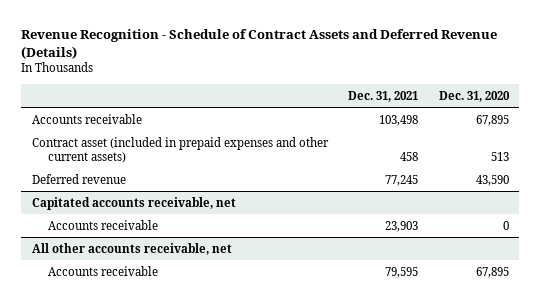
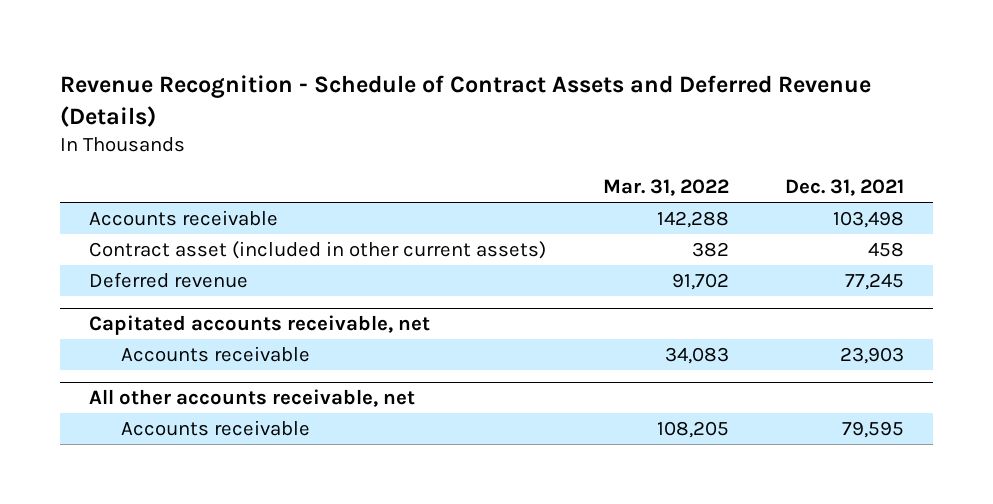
[438,90,510,102] Dec. 31, 2020 -> none
none -> [602,179,729,197] Mar. 31, 2022
[31,136,329,164] Contract asset (included in prepaid expenses and other current assets) -> [88,240,546,259] Contract asset (included in other current assets)

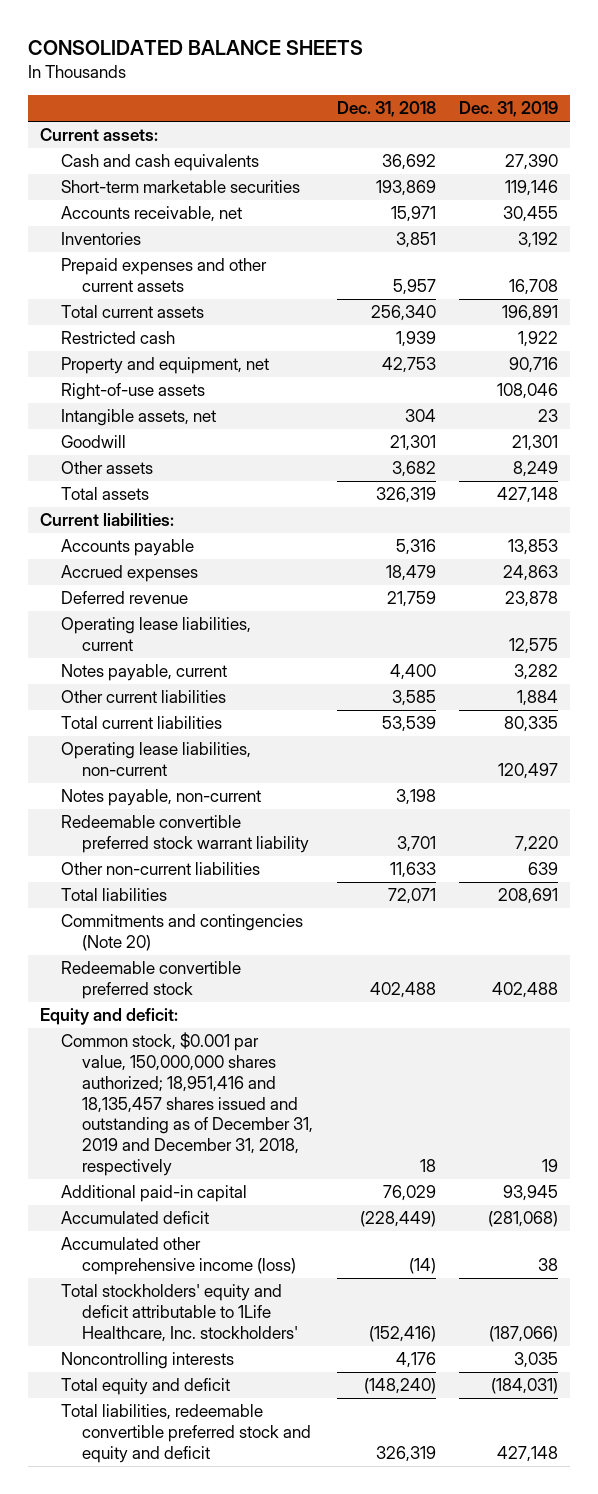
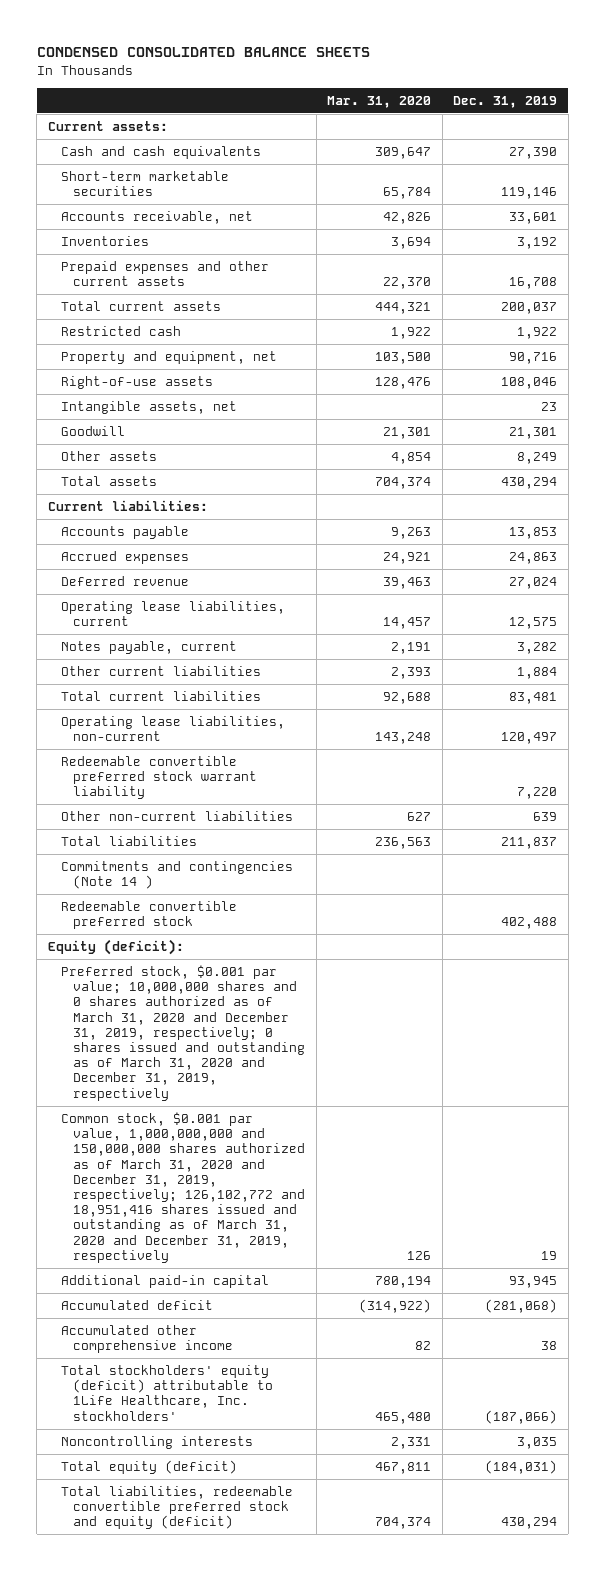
[27,39,363,55] CONSOLIDATED BALANCE SHEETS -> [36,47,370,58] CONDENSED CONSOLIDATED BALANCE SHEETS
[336,101,436,118] Dec. 31, 2018 -> none
none -> [327,95,432,108] Mar. 31, 2020
[503,206,559,223] 30,455 -> [509,212,558,225] 33,601
[502,305,559,322] 196,891 -> [501,302,558,315] 200,037
[497,487,559,504] 427,148 -> [501,477,558,490] 430,294
[505,591,559,608] 23,878 -> [509,577,558,590] 27,024
[504,716,559,733] 80,335 -> [509,692,558,705] 83,481
[60,789,261,807] Notes payable, non-current -> none
[498,888,559,905] 208,691 -> [501,837,558,850] 211,837
[60,914,303,952] Commitments and contingencies (Note 20) -> [60,861,293,890] Commitments and contingencies (Note 14 )
[39,1008,178,1026] Equity and deficit: -> [47,939,184,956] Equity (deficit):
none -> [60,965,306,1101] Preferred stock, $0.001 par value; 10,000,000 shares and 0 shares authorized as of March 31, 2020 and December 31, 2019, respectively; 0 shares issued and outstanding as of March 31, 2020 and December 31, 2019, respectively
[60,1032,313,1176] Common stock, $0.001 par value, 150,000,000 shares authorized; 18,951,416 and 18,135,457 shares issued and outstanding as of December 31, 2019 and December 31, 2018, respectively -> [60,1112,306,1263] Common stock, $0.001 par value, 1,000,000,000 and 150,000,000 shares authorized as of March 31, 2020 and December 31, 2019, respectively; 126,102,772 and 18,951,416 shares issued and outstanding as of March 31, 2020 and December 31, 2019, respectively
[60,1237,296,1276] Accumulated other comprehensive income (loss) -> [60,1325,234,1354] Accumulated other comprehensive income
[60,1284,298,1342] Total stockholders' equity and deficit attributable to 1Life Healthcare, Inc. stockholders' -> [60,1365,274,1421] Total stockholders' equity (deficit) attributable to 1Life Healthcare, Inc. stockholders'
[60,1378,230,1396] Total equity and deficit -> [60,1460,237,1475] Total equity (deficit)
[60,1404,311,1463] Total liabilities, redeemable convertible preferred stock and equity and deficit -> [60,1486,293,1530] Total liabilities, redeemable convertible preferred stock and equity (deficit)
[497,1445,559,1462] 427,148 -> [501,1517,558,1530] 430,294

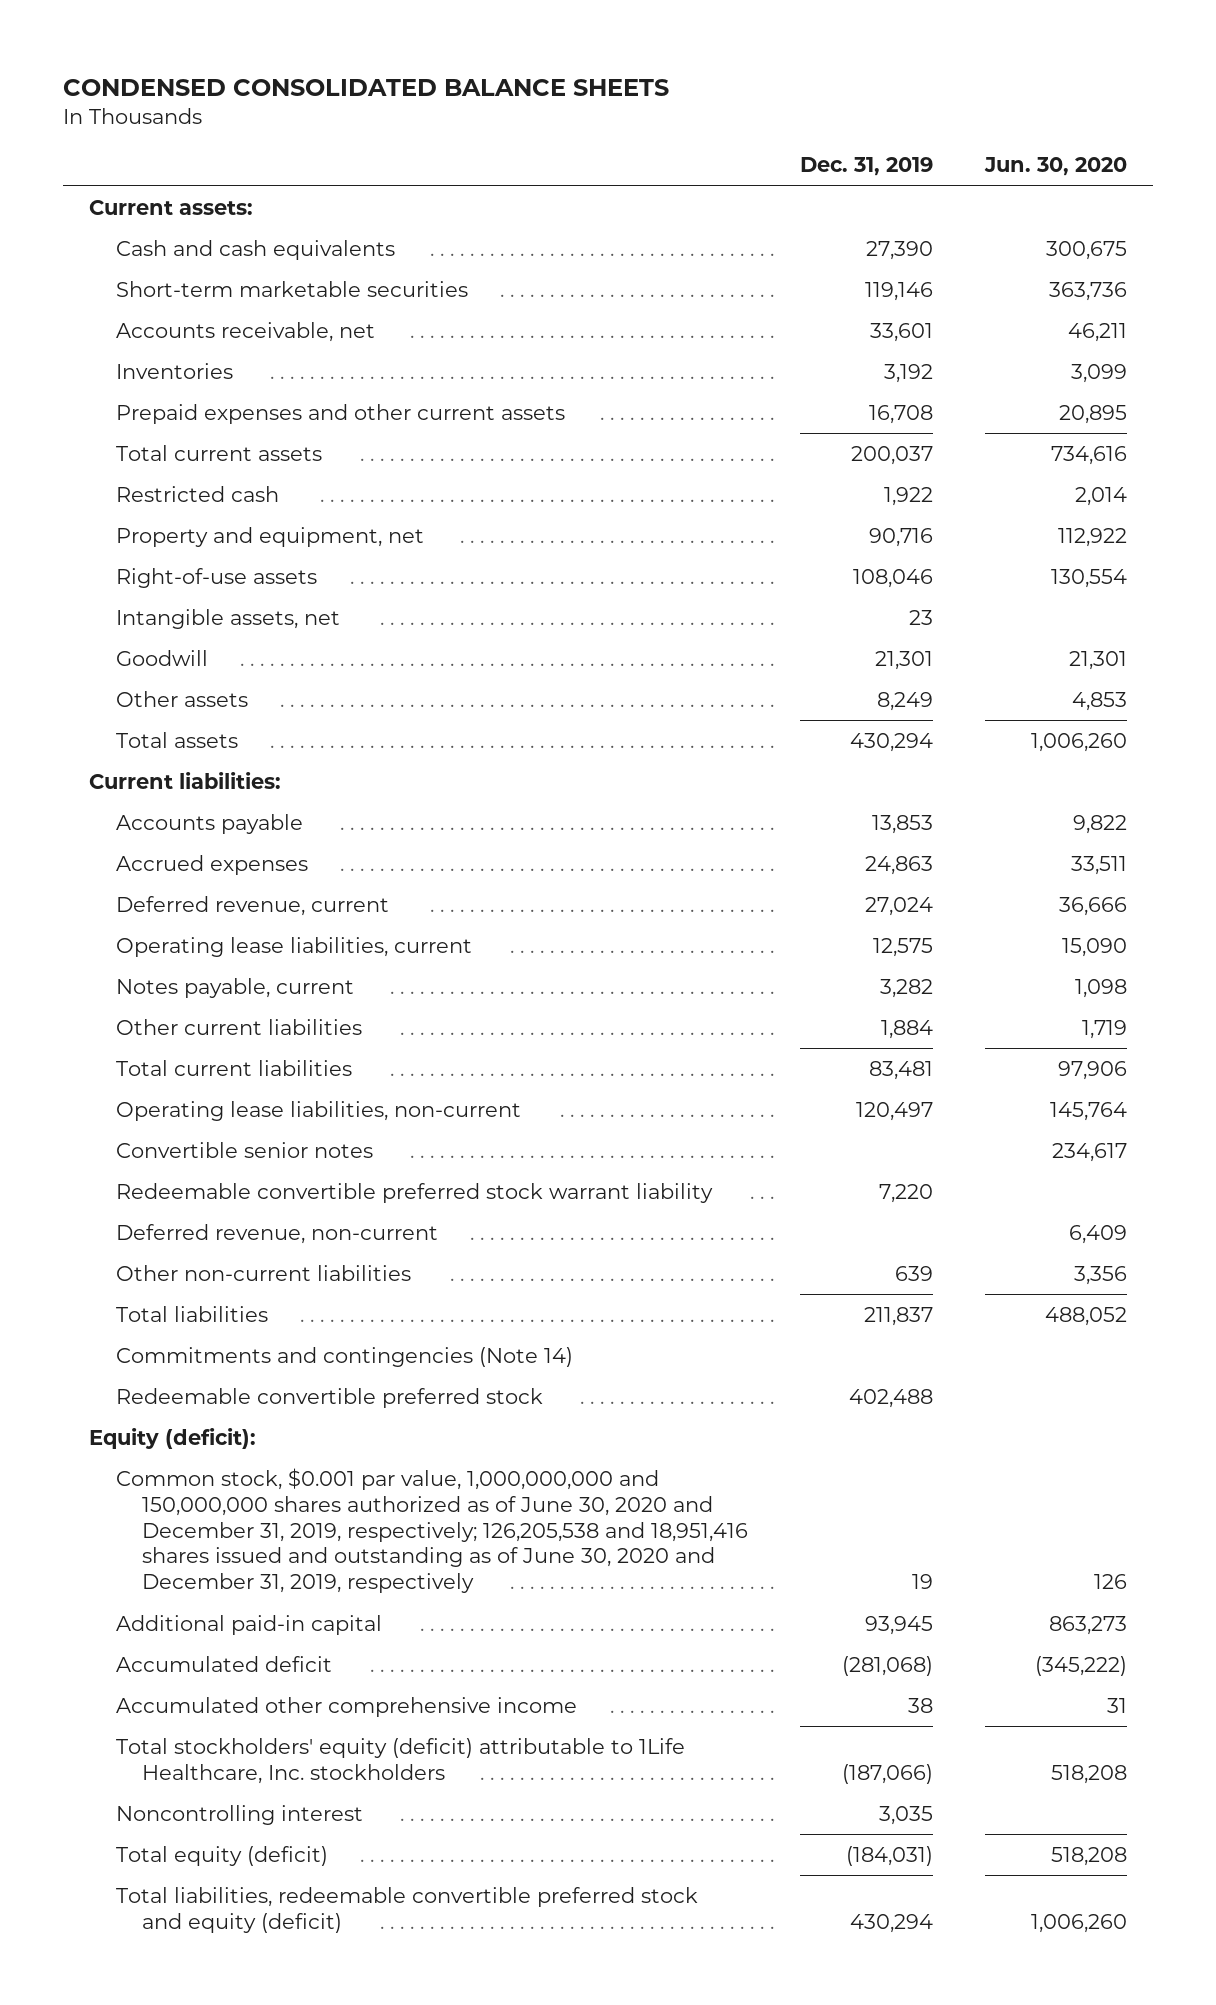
[327,95,432,108] Mar. 31, 2020 -> none
none -> [983,157,1127,177] Jun. 30, 2020
[60,576,189,587] Deferred revenue -> [115,895,389,916] Deferred revenue, current
none -> [115,1141,373,1158] Convertible senior notes
none -> [115,1223,438,1244] Deferred revenue, non-current
[60,861,293,890] Commitments and contingencies (Note 14 ) -> [115,1346,573,1367] Commitments and contingencies (Note 14)
[60,965,306,1101] Preferred stock, $0.001 par value; 10,000,000 shares and 0 shares authorized as of March 31, 2020 and December 31, 2019, respectively; 0 shares issued and outstanding as of March 31, 2020 and December 31, 2019, respectively -> none
[60,1112,306,1263] Common stock, $0.001 par value, 1,000,000,000 and 150,000,000 shares authorized as of March 31, 2020 and December 31, 2019, respectively; 126,102,772 and 18,951,416 shares issued and outstanding as of March 31, 2020 and December 31, 2019, respectively -> [115,1467,749,1594] Common stock, $0.001 par value, 1,000,000,000 and 150,000,000 shares authorized as of June 30, 2020 and December 31, 2019, respectively; 126,205,538 and 18,951,416 shares issued and outstanding as of June 30, 2020 and December 31, 2019, respectively
[60,1365,274,1421] Total stockholders' equity (deficit) attributable to 1Life Healthcare, Inc. stockholders' -> [115,1737,685,1784] Total stockholders' equity (deficit) attributable to 1Life Healthcare, Inc. stockholders
[60,1436,253,1450] Noncontrolling interests -> [115,1804,363,1825] Noncontrolling interest

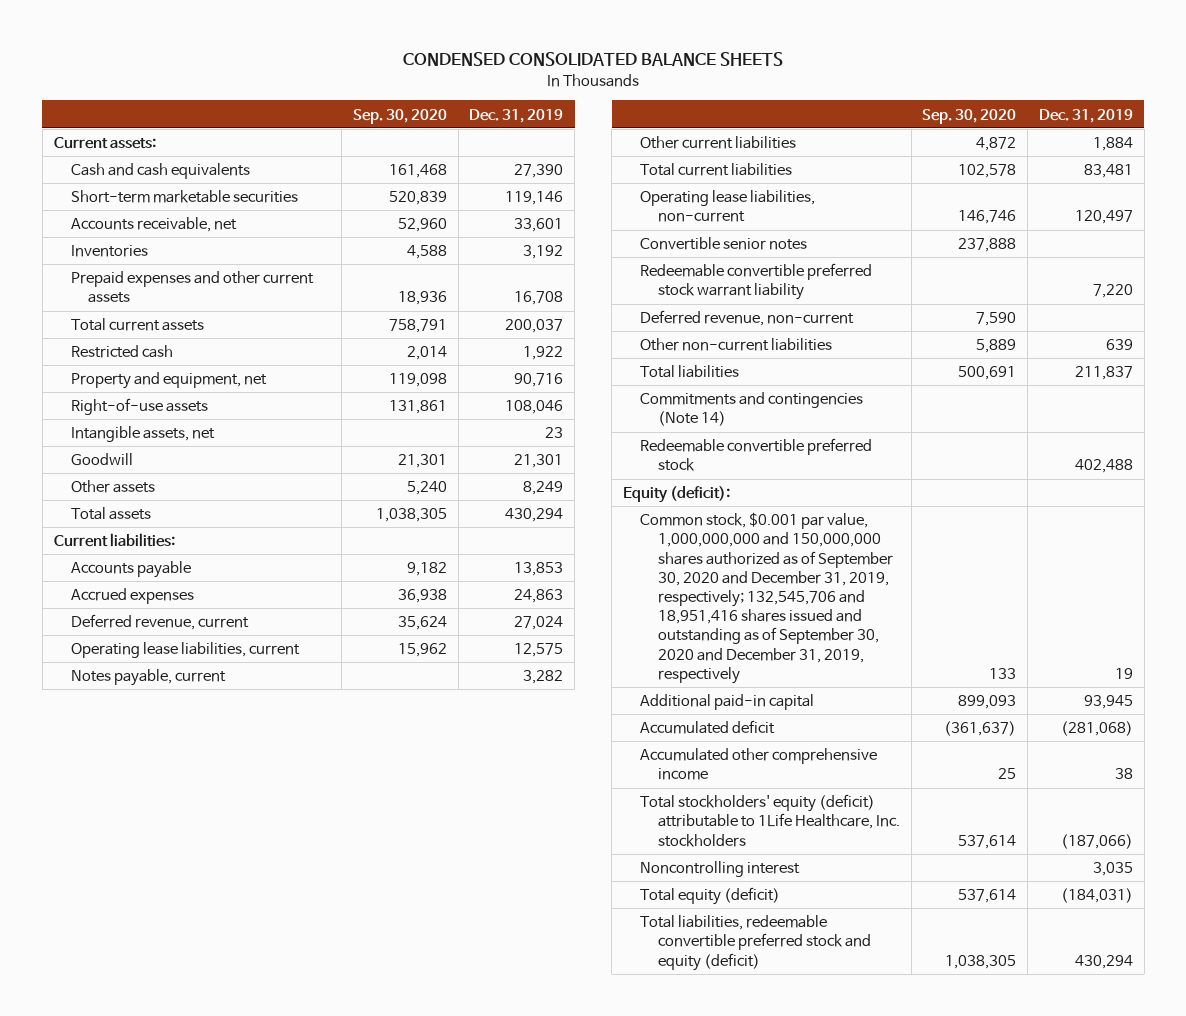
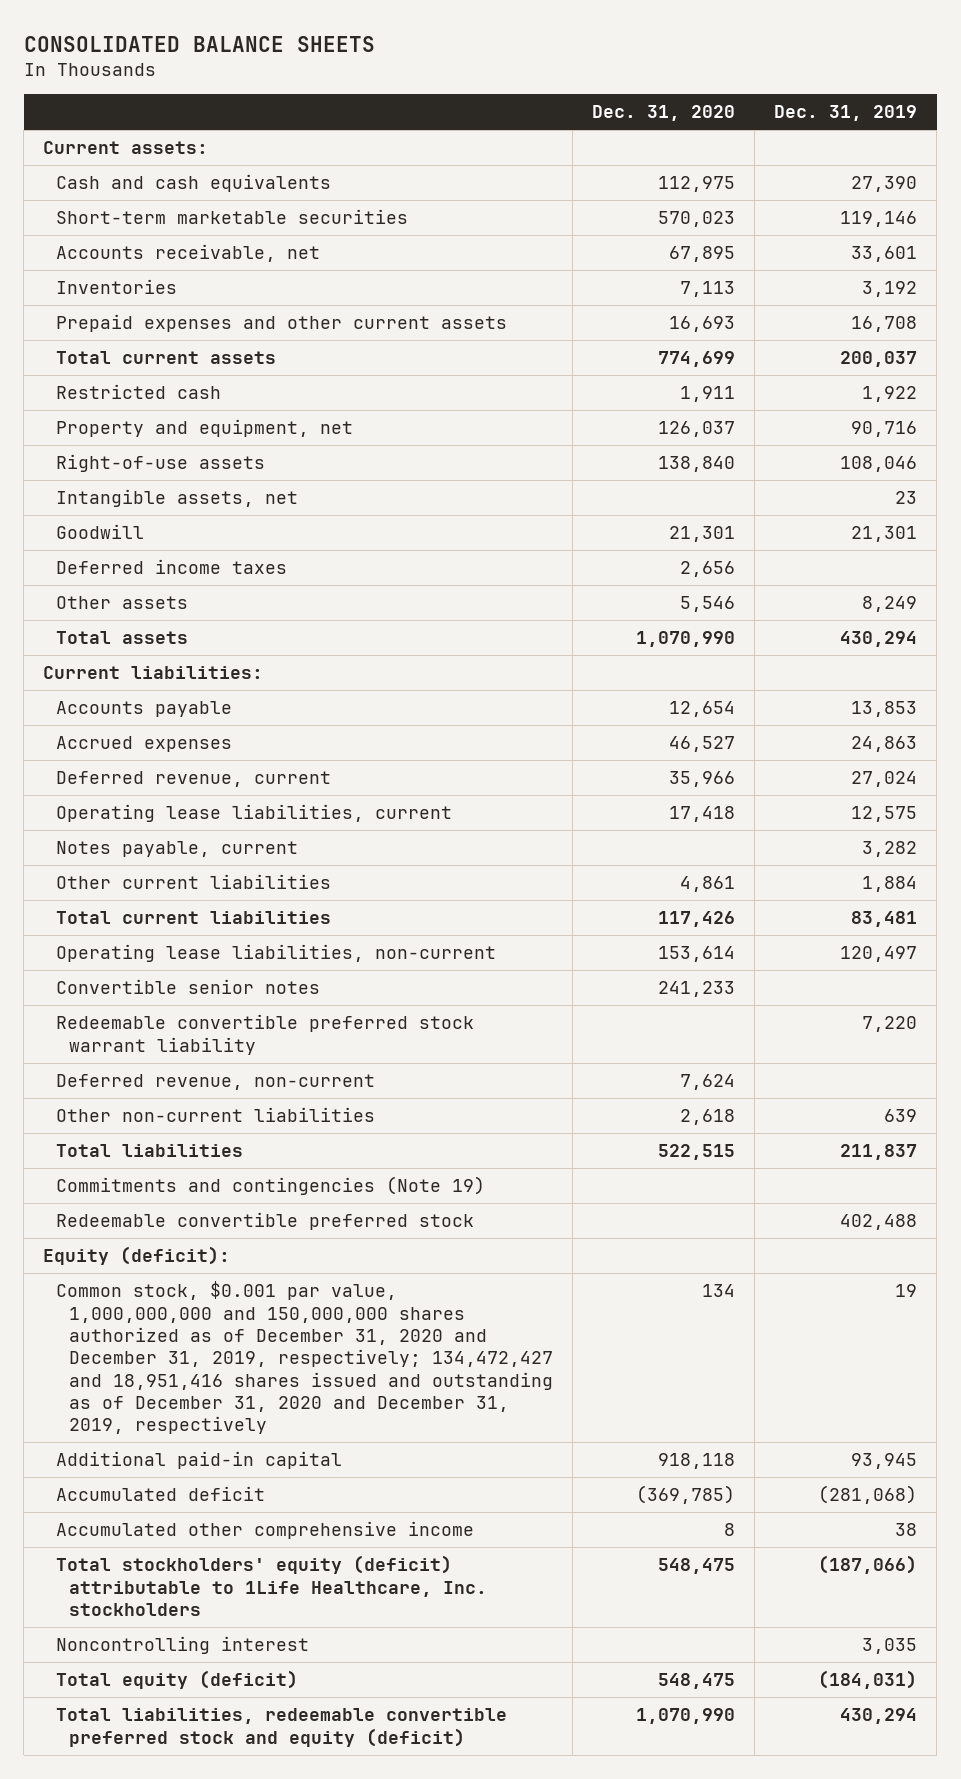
[403,52,784,67] CONDENSED CONSOLIDATED BALANCE SHEETS -> [23,35,375,52] CONSOLIDATED BALANCE SHEETS
[352,108,447,124] Sep. 30, 2020 -> none
none -> [592,105,736,122] Dec. 31, 2020
none -> [56,559,288,575] Deferred income taxes
[640,392,864,427] Commitments and contingencies (Note 14) -> [56,1176,486,1196] Commitments and contingencies (Note 19)
[640,512,893,684] Common stock, $0.001 par value, 1,000,000,000 and 150,000,000 shares authorized as of September 30, 2020 and December 31, 2019, respectively; 132,545,706 and 18,951,416 shares issued and outstanding as of September 30, 2020 and December 31, 2019, respectively -> [56,1281,553,1435] Common stock, $0.001 par value, 1,000,000,000 and 150,000,000 shares authorized as of December 31, 2020 and December 31, 2019, respectively; 134,472,427 and 18,951,416 shares issued and outstanding as of December 31, 2020 and December 31, 2019, respectively

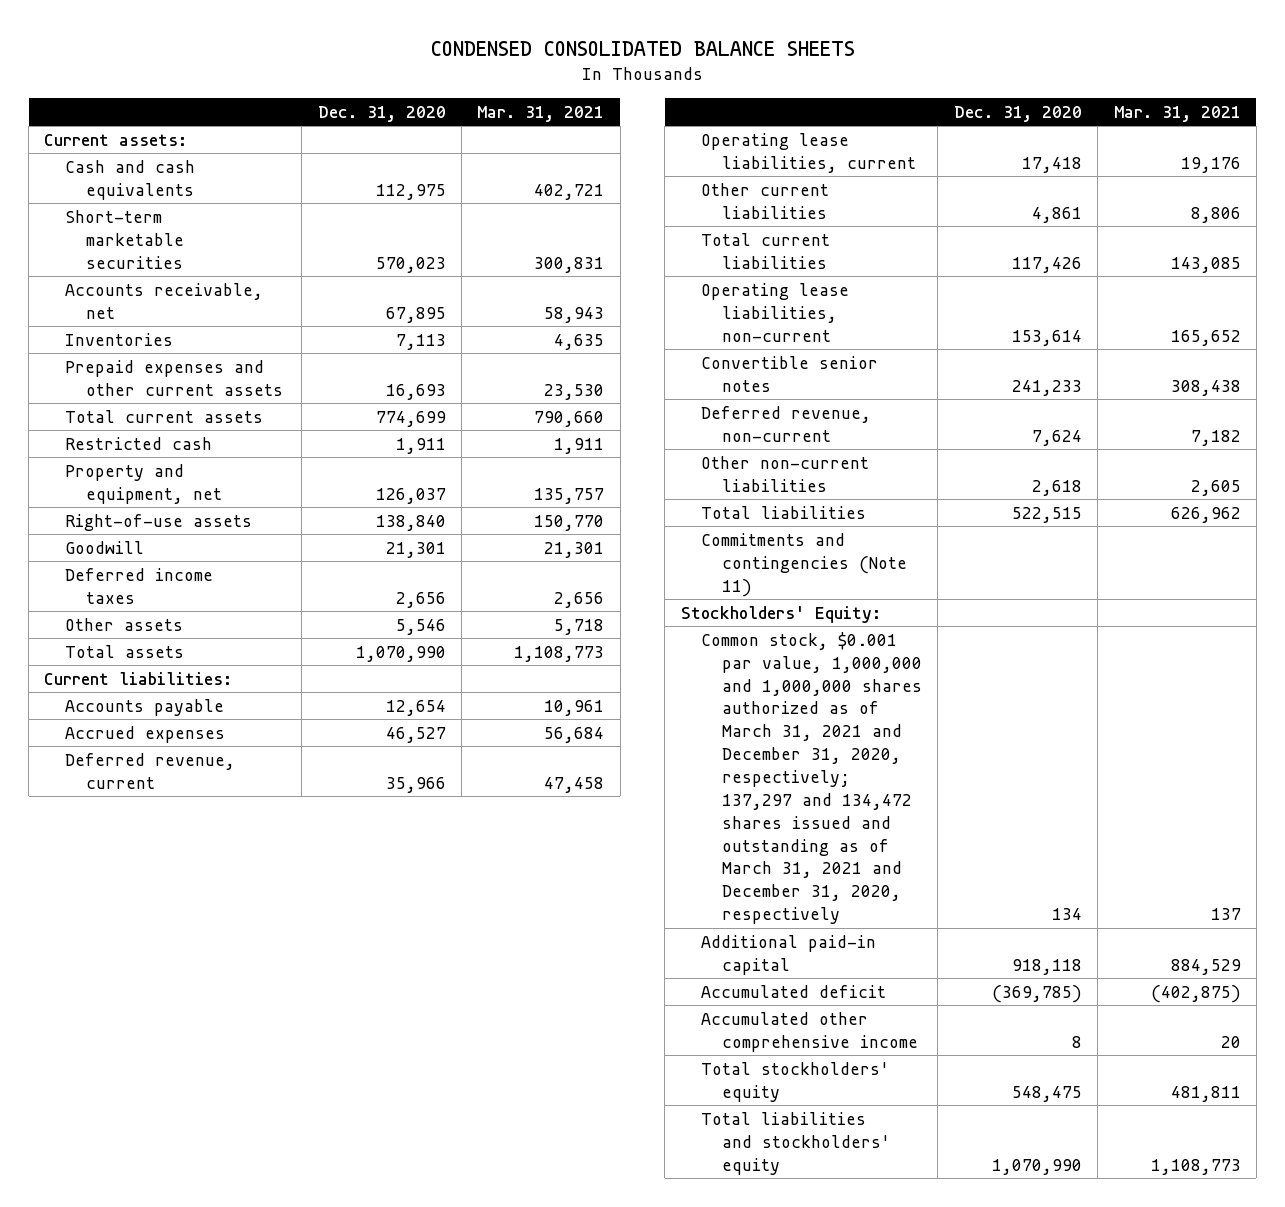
[23,35,375,52] CONSOLIDATED BALANCE SHEETS -> [430,41,855,57] CONDENSED CONSOLIDATED BALANCE SHEETS
[774,105,918,122] Dec. 31, 2019 -> none
none -> [477,105,605,122] Mar. 31, 2021
[56,489,299,508] Intangible assets, net -> none
[56,841,299,858] Notes payable, current -> none
[56,1014,475,1055] Redeemable convertible preferred stock warrant liability -> none
[56,1212,475,1231] Redeemable convertible preferred stock -> none
[56,1176,486,1196] Commitments and contingencies (Note 19) -> [701,532,908,597] Commitments and contingencies (Note 11)
[43,1246,231,1266] Equity (deficit): -> [680,605,881,623] Stockholders' Equity:
[56,1281,553,1435] Common stock, $0.001 par value, 1,000,000,000 and 150,000,000 shares authorized as of December 31, 2020 and December 31, 2019, respectively; 134,472,427 and 18,951,416 shares issued and outstanding as of December 31, 2020 and December 31, 2019, respectively -> [701,631,923,925] Common stock, $0.001 par value, 1,000,000 and 1,000,000 shares authorized as of March 31, 2021 and December 31, 2020, respectively; 137,297 and 134,472 shares issued and outstanding as of March 31, 2021 and December 31, 2020, respectively
[56,1555,487,1616] Total stockholders' equity (deficit) attributable to 1Life Healthcare, Inc. stockholders -> none
[56,1636,310,1655] Noncontrolling interest -> none
[56,1670,299,1690] Total equity (deficit) -> [701,1061,890,1102] Total stockholders' equity
[56,1708,508,1747] Total liabilities, redeemable convertible preferred stock and equity (deficit) -> [701,1111,891,1175] Total liabilities and stockholders' equity

